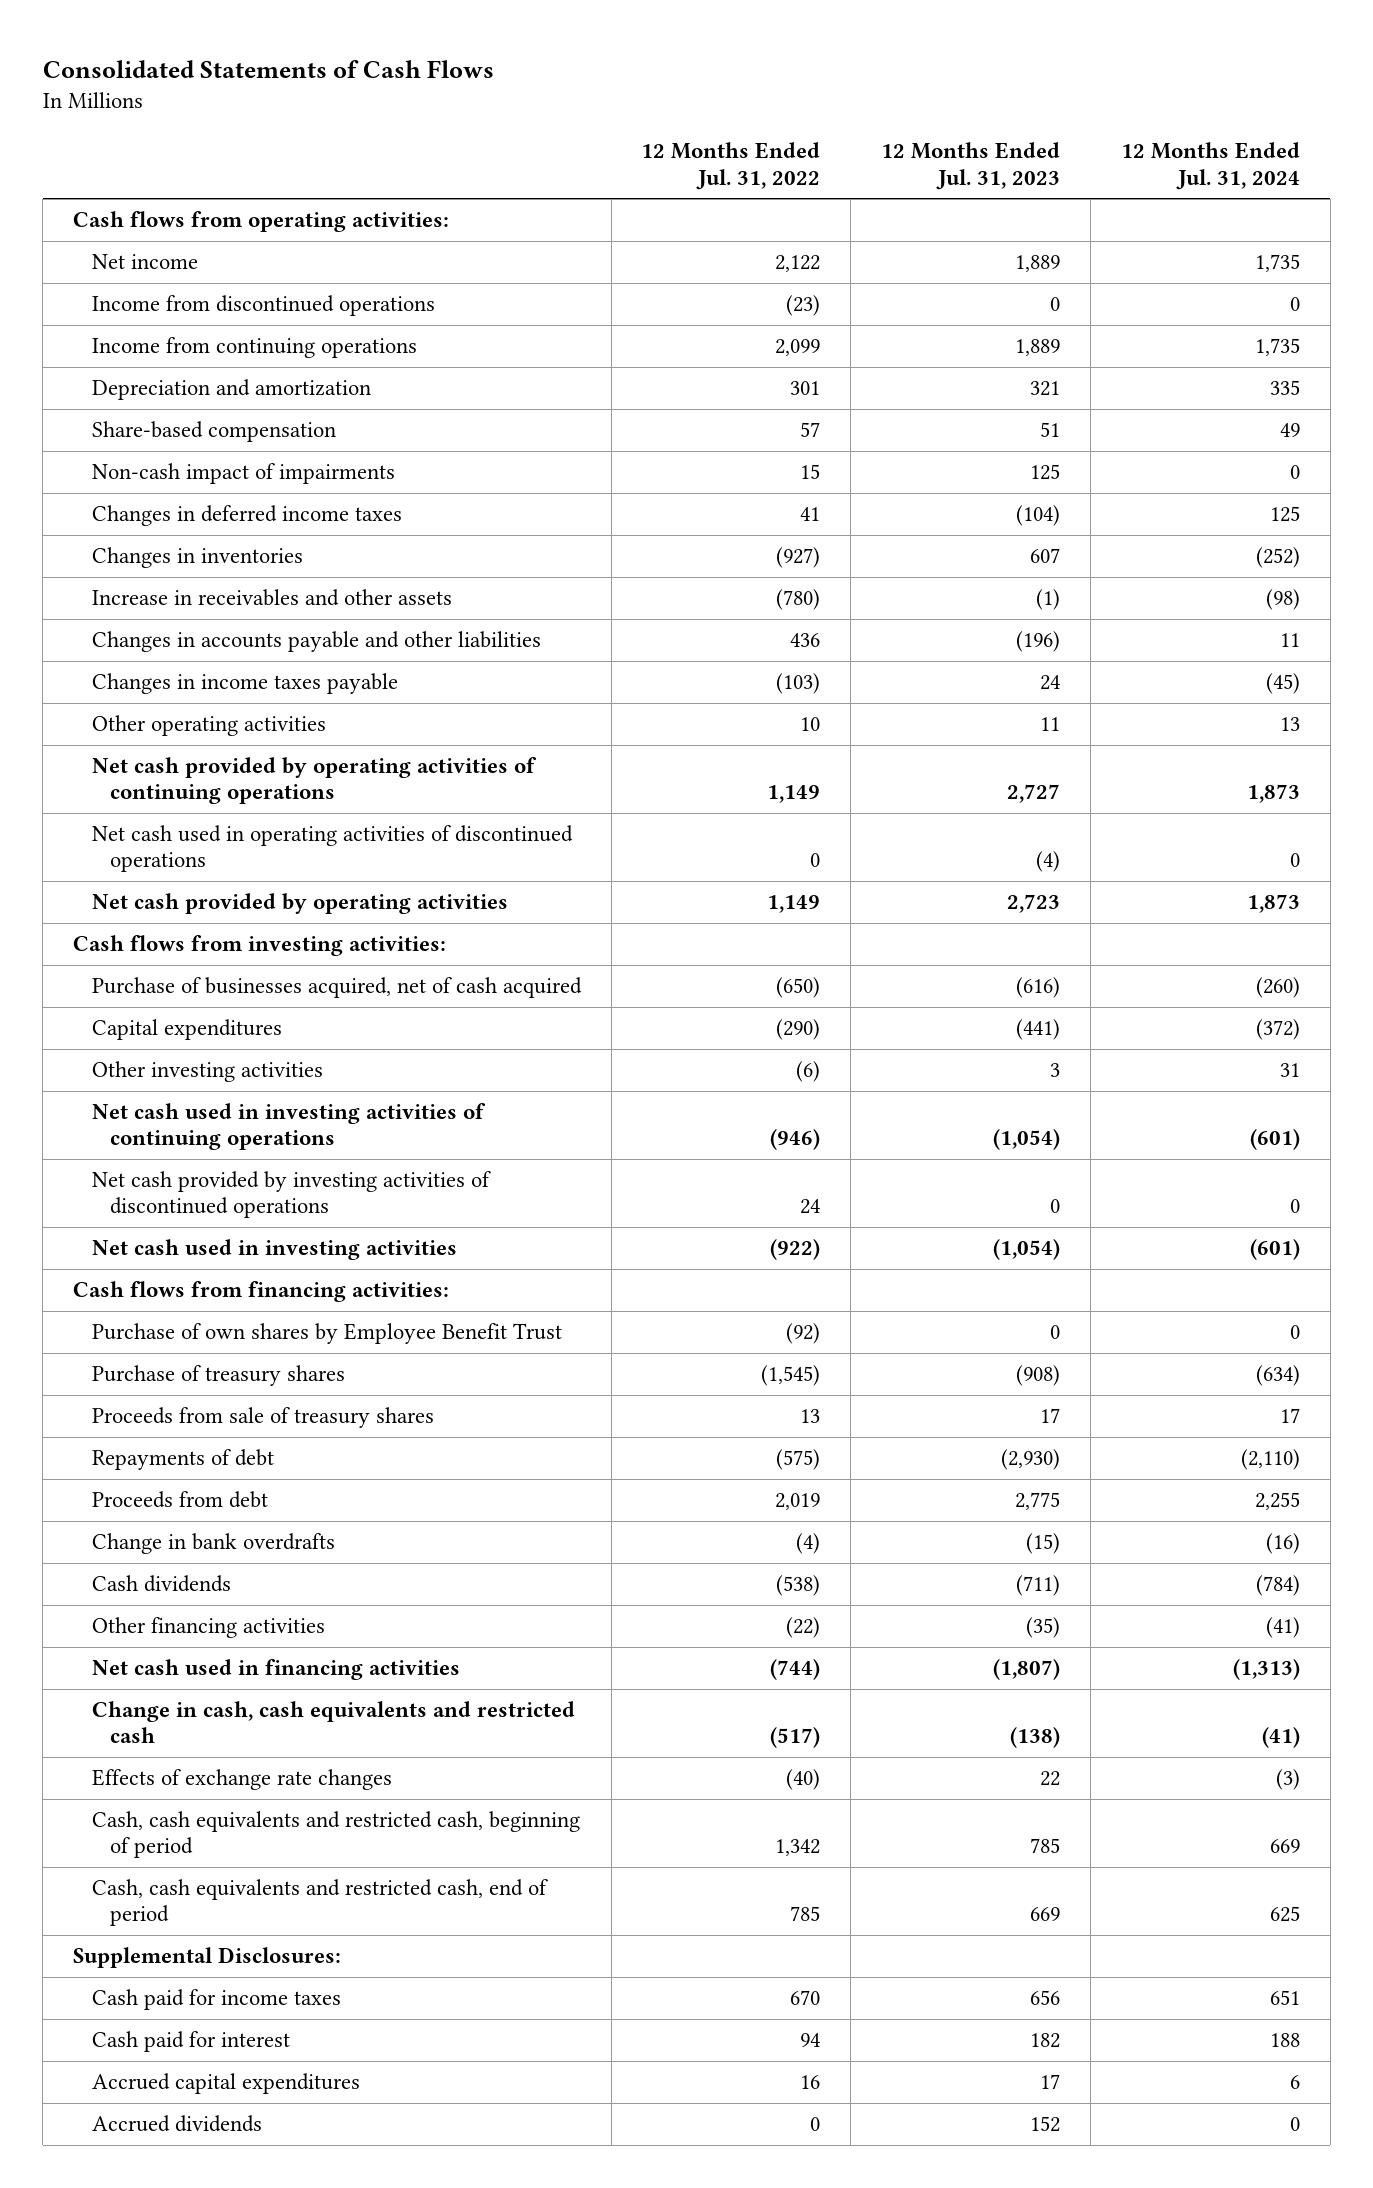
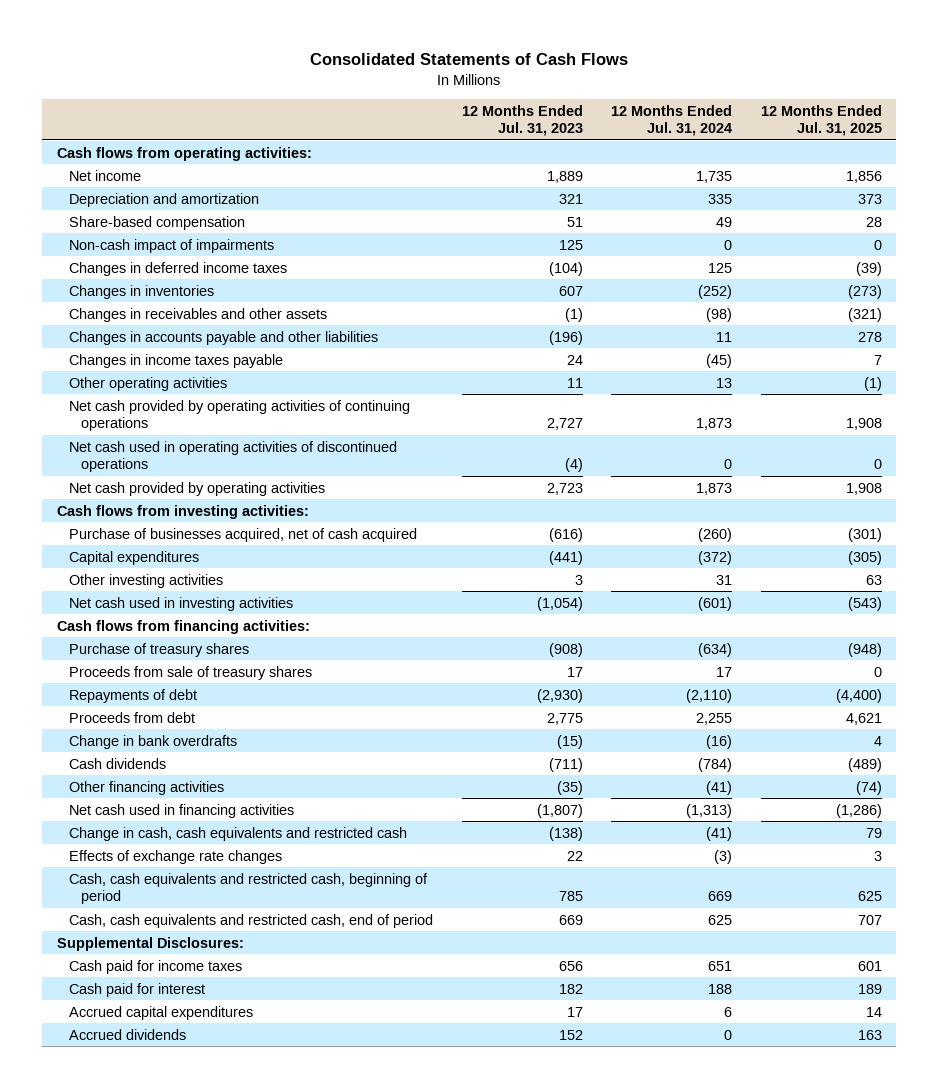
[641,142,821,190] 12 Months Ended Jul. 31, 2022 -> none
none -> [760,104,882,136] 12 Months Ended Jul. 31, 2025
[91,295,435,317] Income from discontinued operations -> none
[91,337,417,359] Income from continuing operations -> none
[91,589,452,607] Increase in receivables and other assets -> [68,307,327,322] Changes in receivables and other assets
[91,1103,486,1151] Net cash used in investing activities of continuing operations -> none
[91,1171,491,1219] Net cash provided by investing activities of discontinued operations -> none
[91,1323,562,1345] Purchase of own shares by Employee Benefit Trust -> none

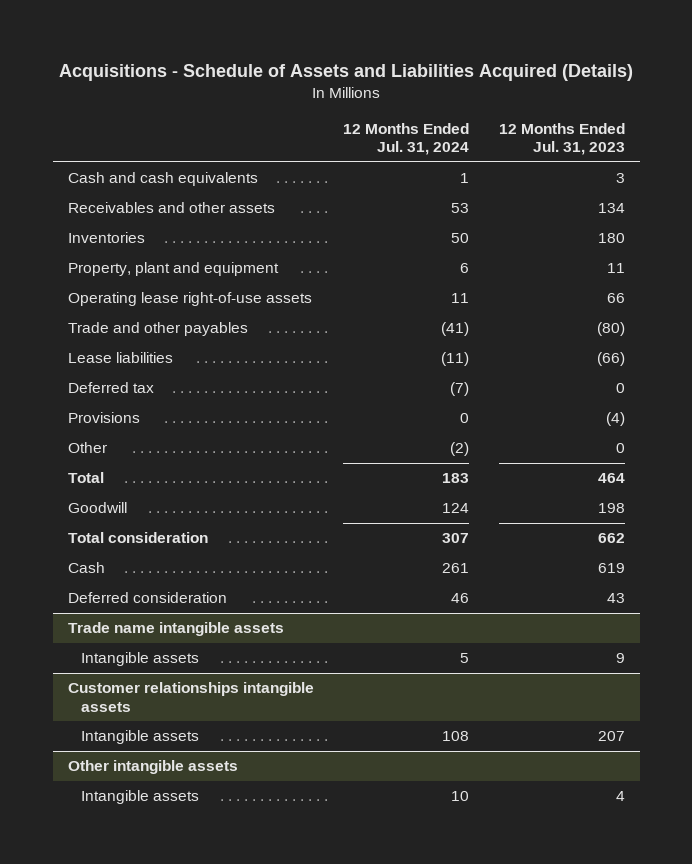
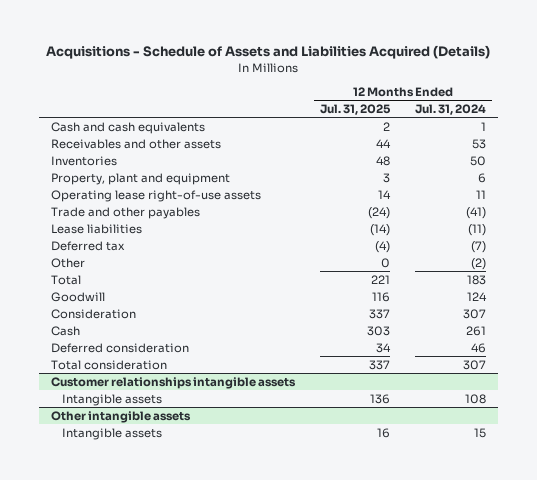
[498,123,625,156] 12 Months Ended Jul. 31, 2023 -> none
none -> [319,103,391,115] Jul. 31, 2025
[67,412,140,424] Provisions -> none
none -> [51,308,137,319] Consideration
[67,622,284,637] Trade name intangible assets -> none
[80,652,199,667] Intangible assets -> none
[67,532,208,544] Total consideration -> [51,359,168,370] Total consideration
[451,791,470,802] 10 -> [473,427,486,438] 15

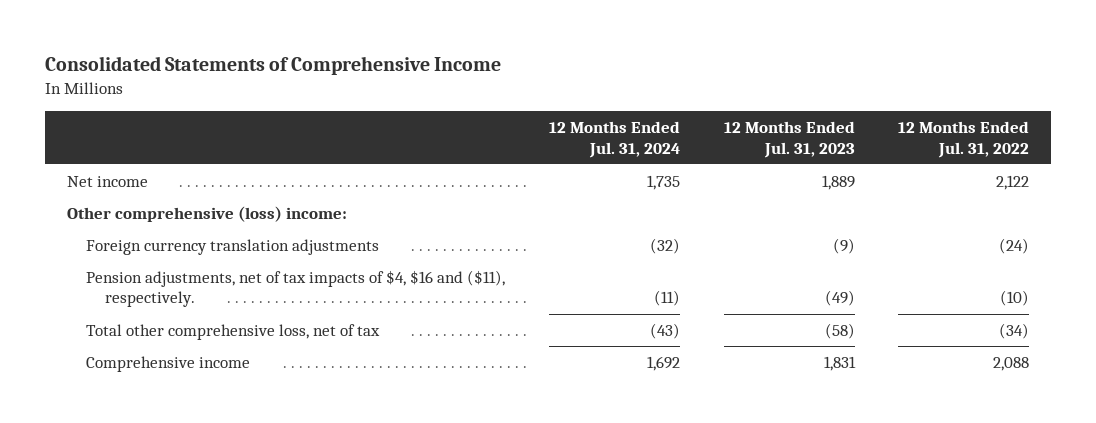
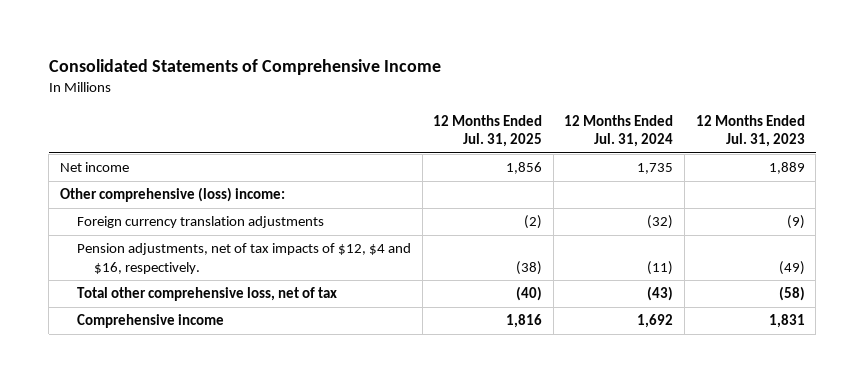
[898,120,1030,158] 12 Months Ended Jul. 31, 2022 -> none
none -> [433,114,543,148] 12 Months Ended Jul. 31, 2025
[86,269,506,308] Pension adjustments, net of tax impacts of $4, $16 and ($11), respectively. -> [77,243,412,274] Pension adjustments, net of tax impacts of $12, $4 and $16, respectively.

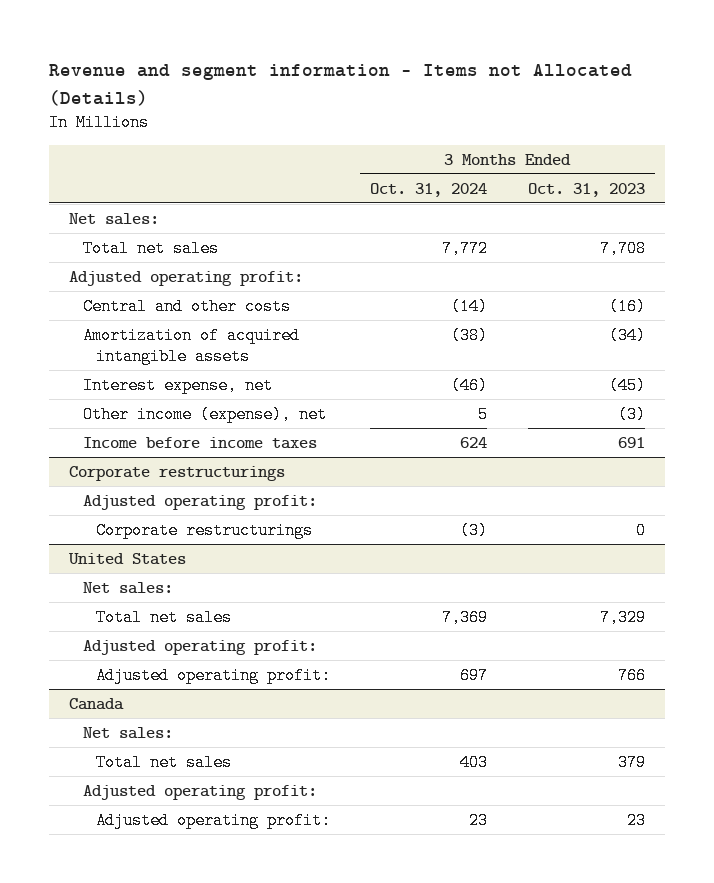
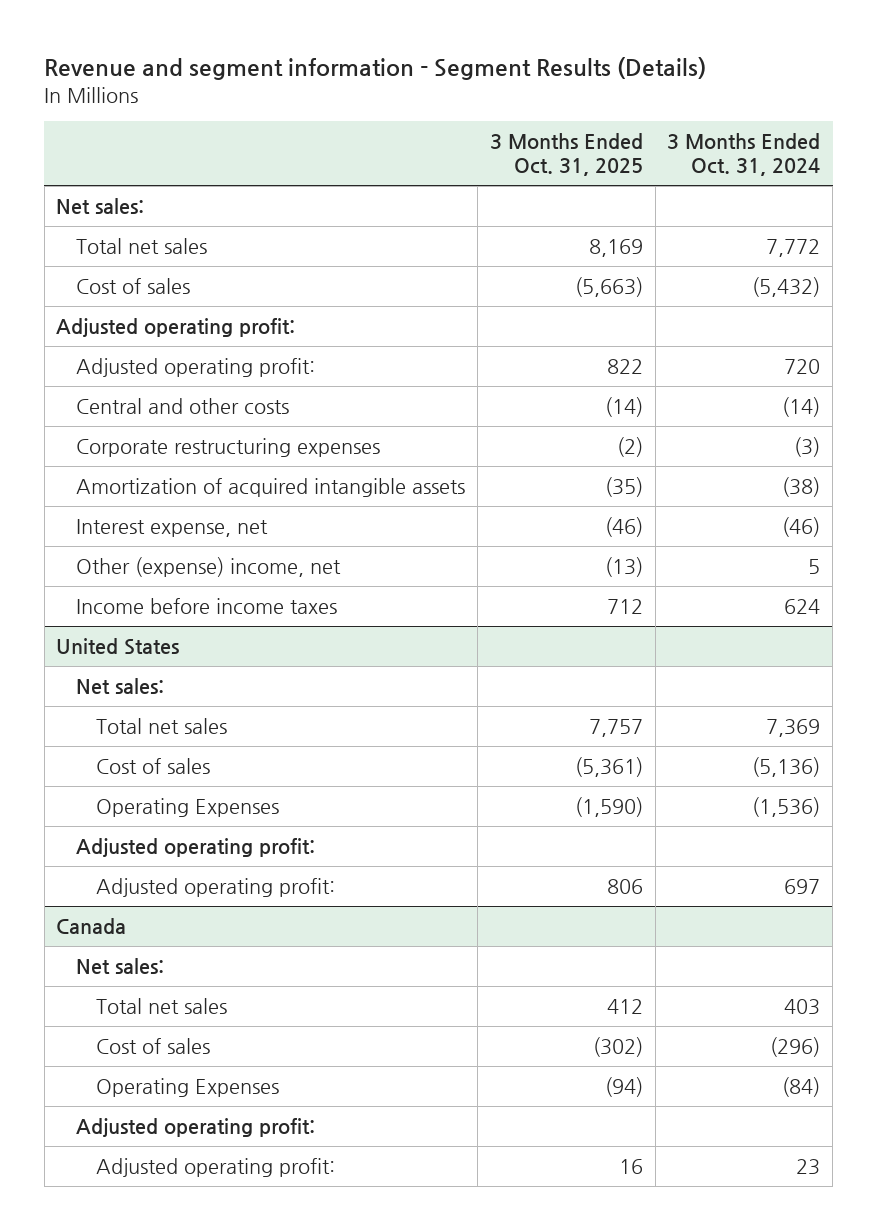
[49,64,633,106] Revenue and segment information - Items not Allocated (Details) -> [44,56,707,80] Revenue and segment information - Segment Results (Details)
[527,182,645,197] Oct. 31, 2023 -> none
none -> [489,133,643,177] 3 Months Ended Oct. 31, 2025
none -> [76,277,191,294] Cost of sales
none -> [76,357,316,377] Adjusted operating profit:
none -> [76,437,381,457] Corporate restructuring expenses
[82,405,327,423] Other income (expense), net -> [76,556,342,577] Other (expense) income, net
[69,465,286,481] Corporate restructurings -> none
[82,494,317,510] Adjusted operating profit: -> none
[95,521,313,539] Corporate restructurings -> none
none -> [96,757,211,774] Cost of sales
none -> [96,797,280,817] Operating Expenses
none -> [96,1037,211,1054] Cost of sales
none -> [96,1077,280,1097] Operating Expenses

